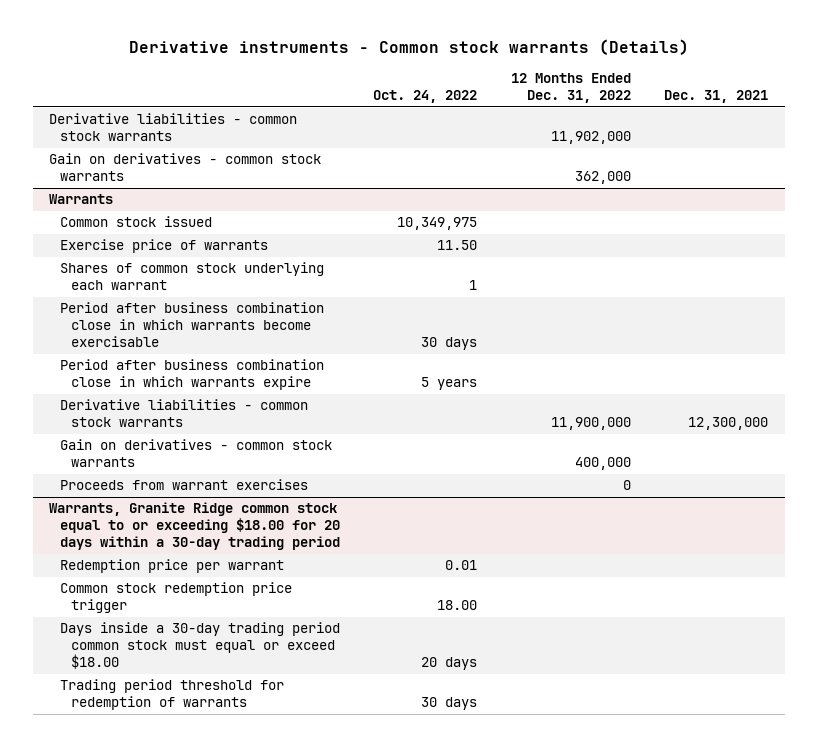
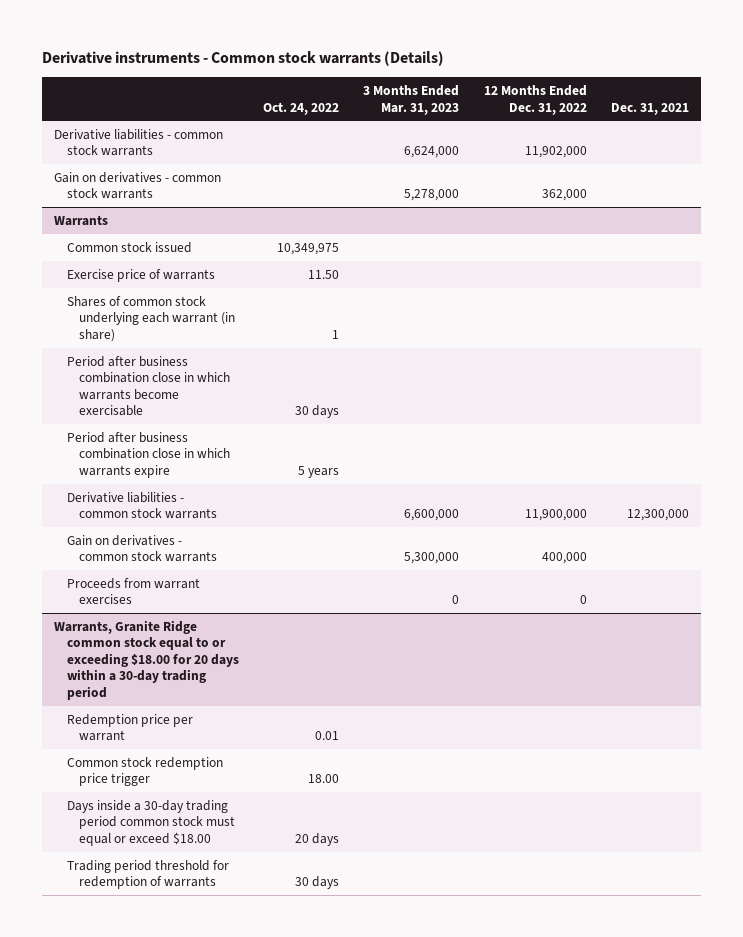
none -> [363,85,460,115] 3 Months Ended Mar. 31, 2023
[59,262,324,291] Shares of common stock underlying each warrant -> [66,295,236,342] Shares of common stock underlying each warrant (in share)

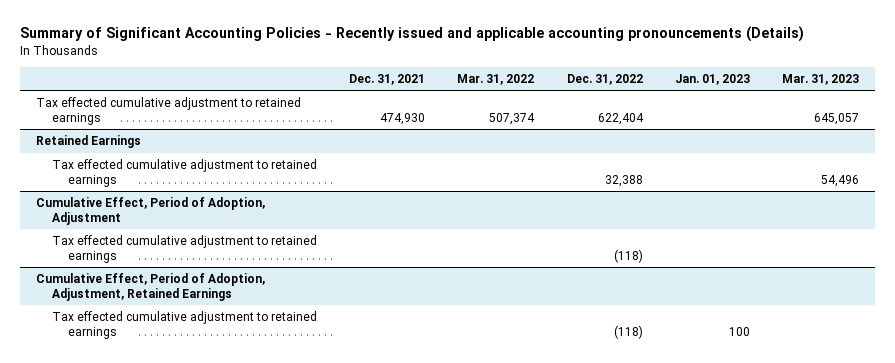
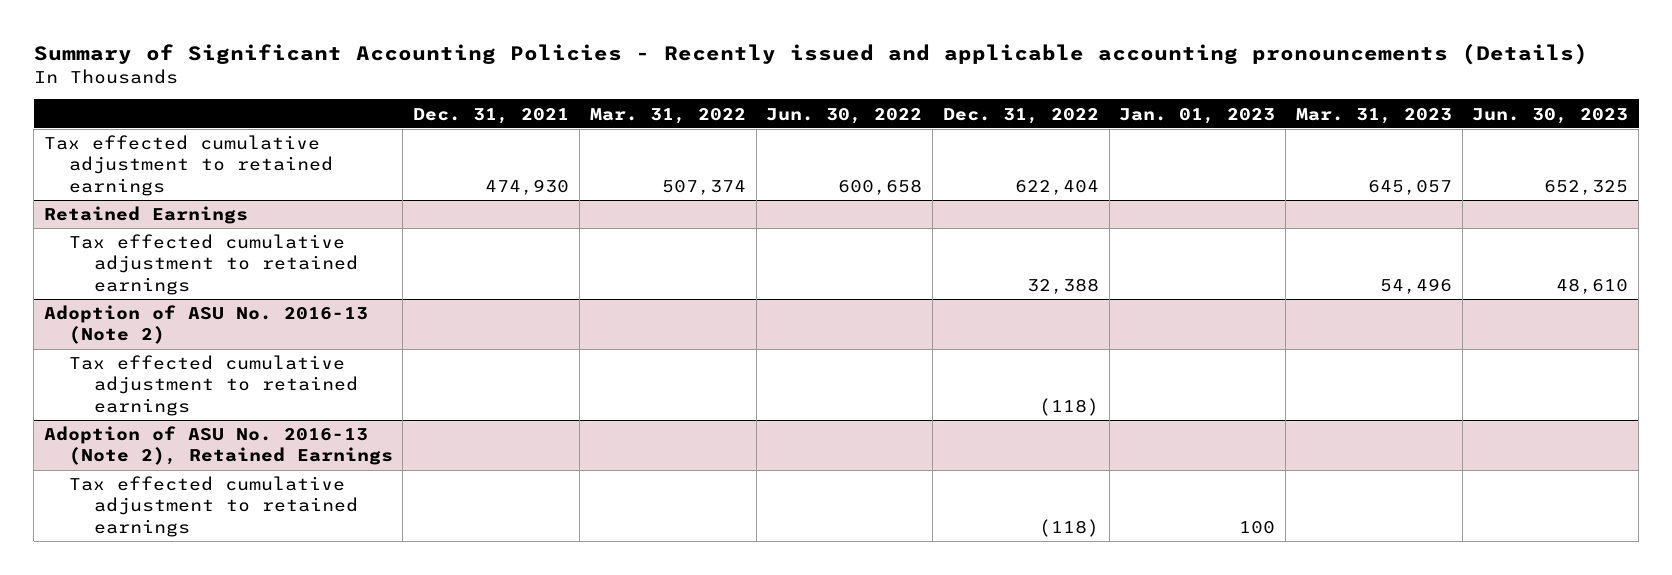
none -> [766,107,923,124] Jun. 30, 2022
none -> [1472,107,1629,124] Jun. 30, 2023
[35,197,265,225] Cumulative Effect, Period of Adoption, Adjustment -> [43,305,368,345] Adoption of ASU No. 2016-13 (Note 2)
[35,273,265,301] Cumulative Effect, Period of Adoption, Adjustment, Retained Earnings -> none
none -> [43,426,393,466] Adoption of ASU No. 2016-13 (Note 2), Retained Earnings

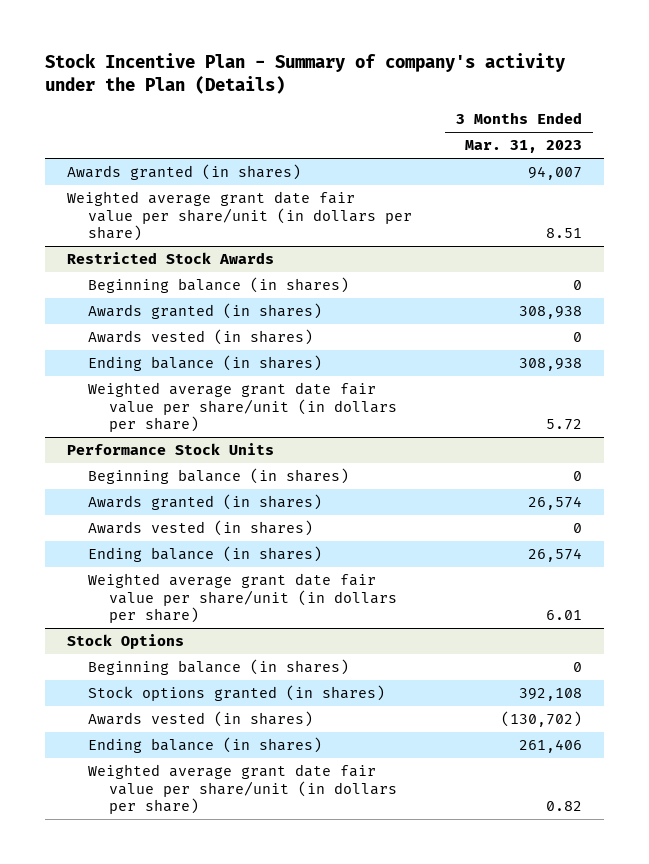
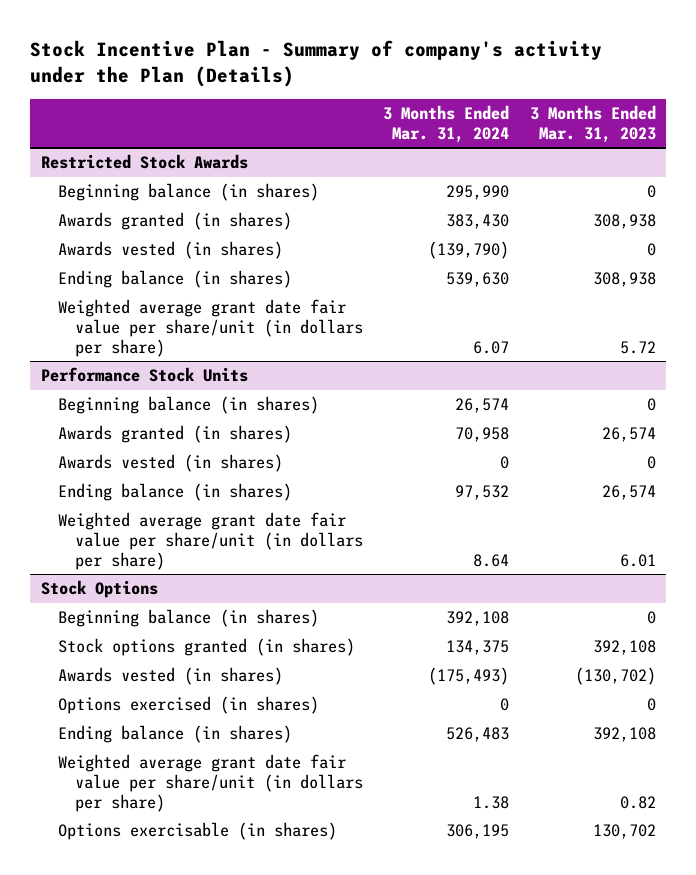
none -> [383,105,510,143] 3 Months Ended Mar. 31, 2024
[67,164,302,181] Awards granted (in shares) -> none
[67,191,413,241] Weighted average grant date fair value per share/unit (in dollars per share) -> none
none -> [57,696,319,715] Options exercised (in shares)
[518,739,582,754] 261,406 -> [592,727,656,743] 392,108
none -> [57,822,337,841] Options exercisable (in shares)

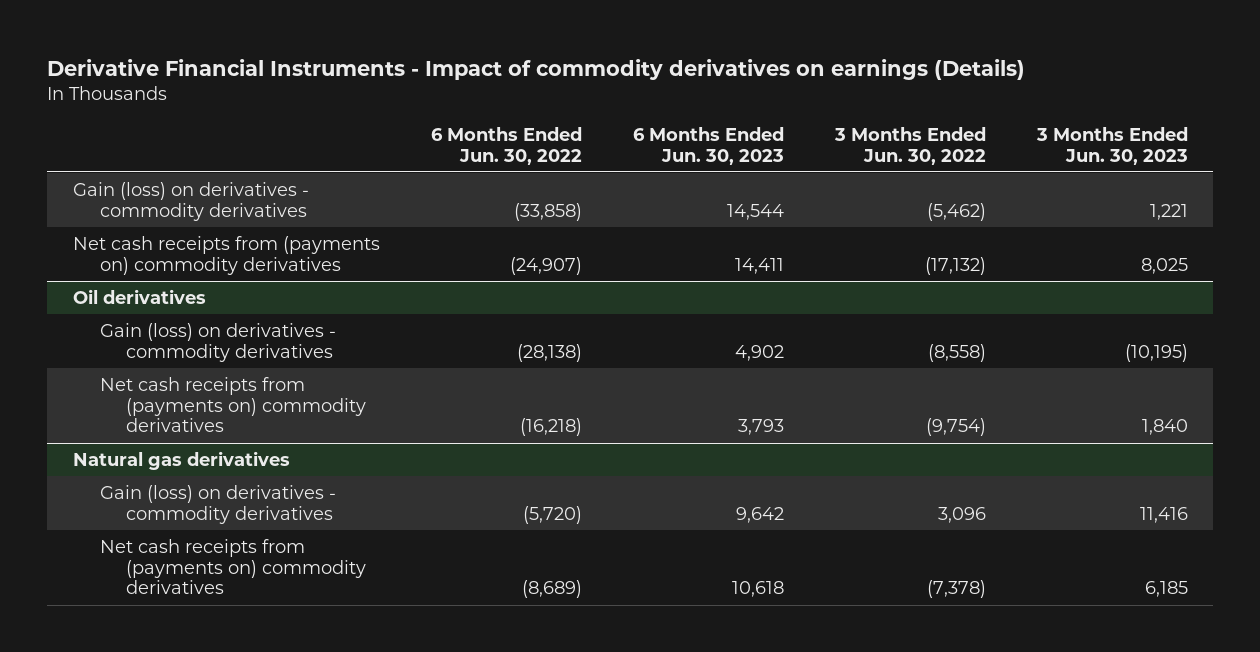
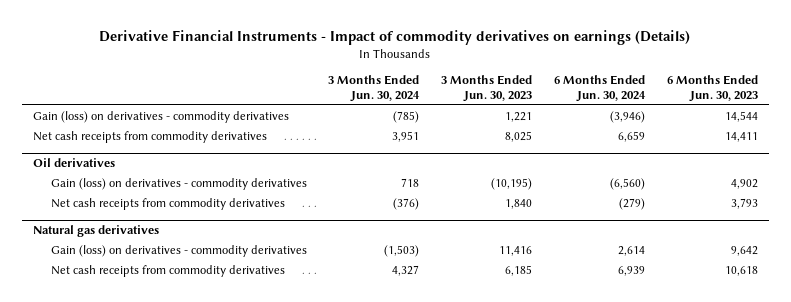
[430,126,582,165] 6 Months Ended Jun. 30, 2022 -> none
[833,126,986,165] 3 Months Ended Jun. 30, 2022 -> none
none -> [328,75,421,103] 3 Months Ended Jun. 30, 2024
none -> [553,75,646,103] 6 Months Ended Jun. 30, 2024
[72,235,380,275] Net cash receipts from (payments on) commodity derivatives -> [32,130,267,143] Net cash receipts from commodity derivatives
[99,376,367,433] Net cash receipts from (payments on) commodity derivatives -> [50,197,285,210] Net cash receipts from commodity derivatives
[99,538,367,595] Net cash receipts from (payments on) commodity derivatives -> [50,264,285,277] Net cash receipts from commodity derivatives

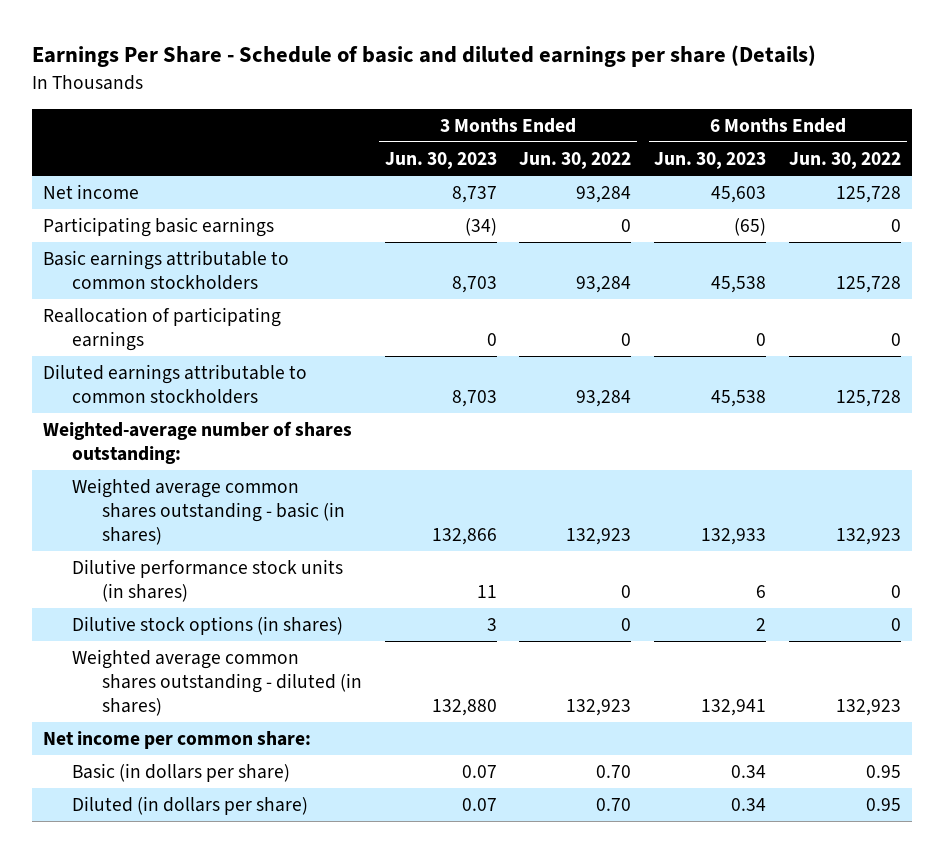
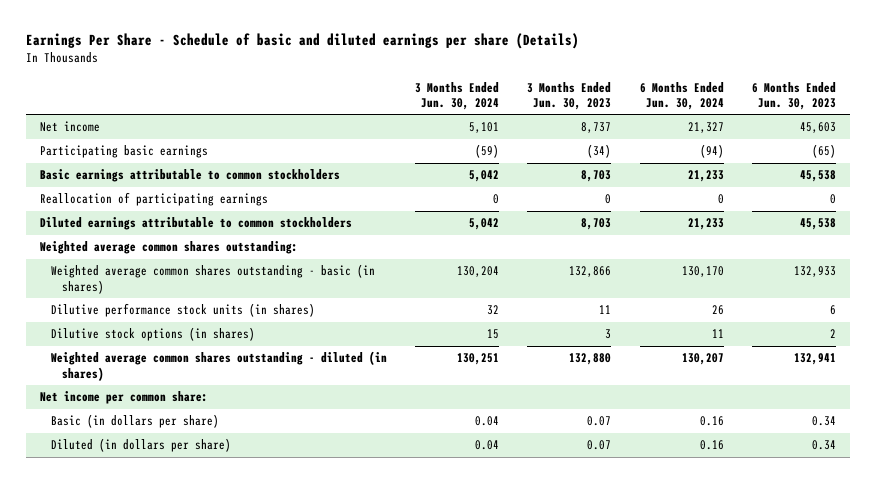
[519,152,632,170] Jun. 30, 2022 -> none
[789,152,902,170] Jun. 30, 2022 -> none
none -> [415,81,500,110] 3 Months Ended Jun. 30, 2024
none -> [639,81,724,110] 6 Months Ended Jun. 30, 2024
[43,421,353,465] Weighted-average number of shares outstanding: -> [39,241,298,255] Weighted average common shares outstanding:

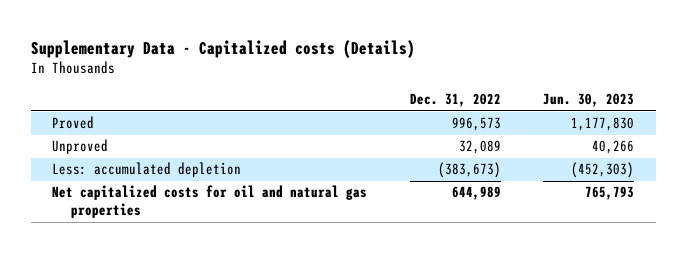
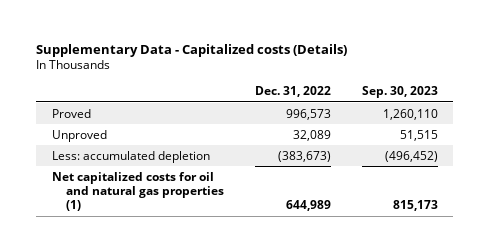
[543,93,635,108] Jun. 30, 2023 -> none
none -> [361,86,438,99] Sep. 30, 2023
[52,185,368,219] Net capitalized costs for oil and natural gas properties -> [51,171,224,212] Net capitalized costs for oil and natural gas properties (1)

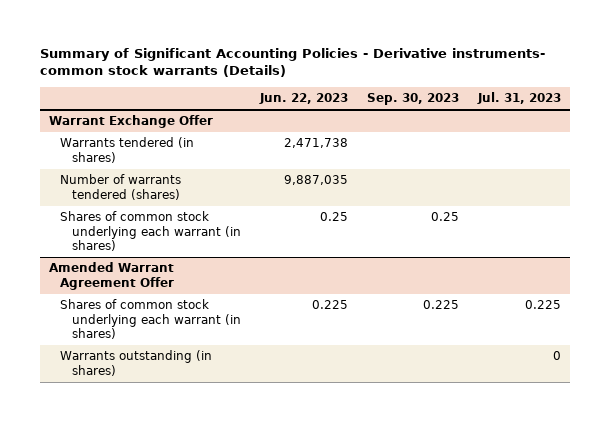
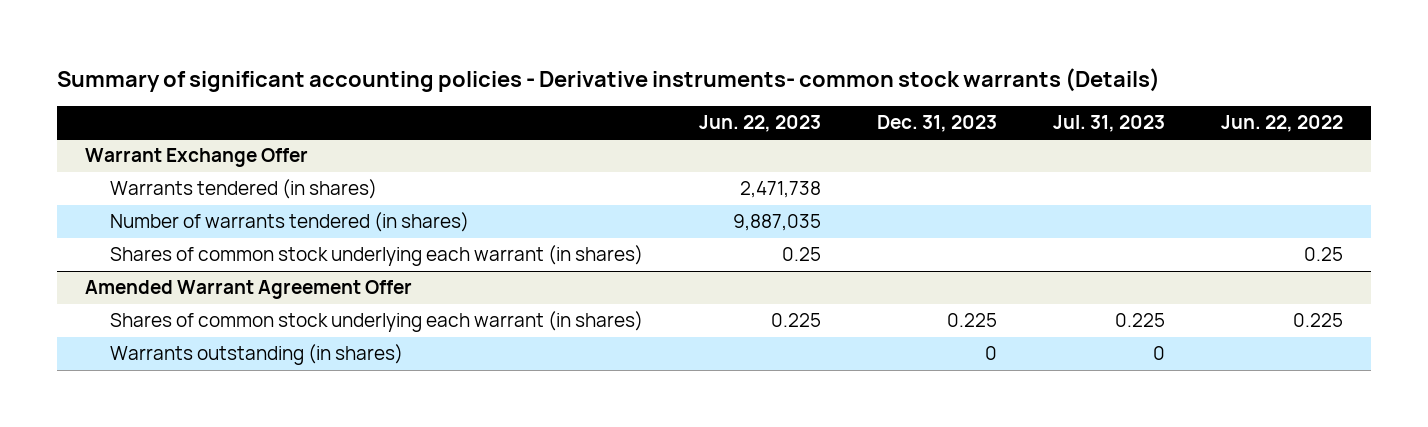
[39,47,545,78] Summary of Significant Accounting Policies - Derivative instruments- common stock warrants (Details) -> [57,67,1161,92] Summary of significant accounting policies - Derivative instruments- common stock warrants (Details)
[366,93,459,106] Sep. 30, 2023 -> none
none -> [877,114,998,132] Dec. 31, 2023
none -> [1221,114,1344,132] Jun. 22, 2022
[60,174,182,200] Number of warrants tendered (shares) -> [110,212,470,233] Number of warrants tendered (in shares)

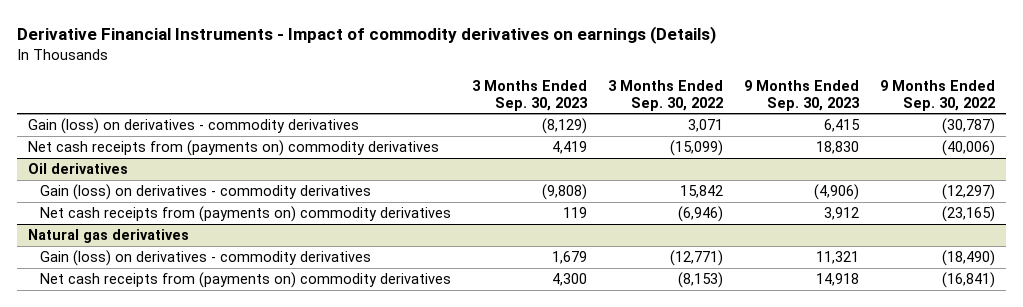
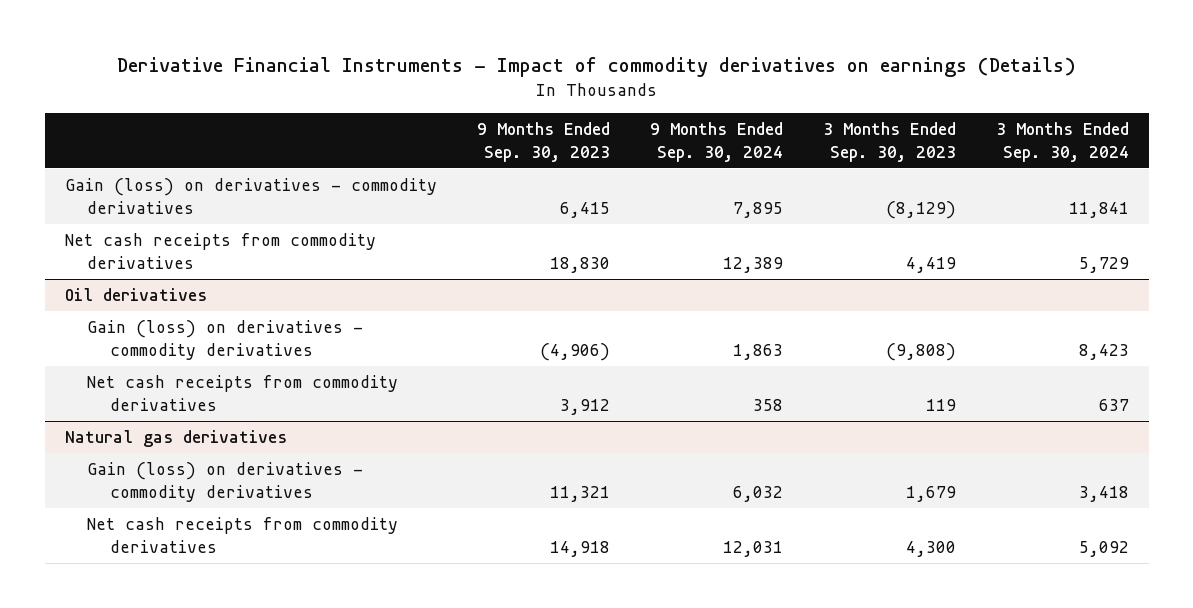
[608,79,724,111] 3 Months Ended Sep. 30, 2022 -> none
[880,79,996,111] 9 Months Ended Sep. 30, 2022 -> none
none -> [649,122,783,162] 9 Months Ended Sep. 30, 2024
none -> [995,122,1129,162] 3 Months Ended Sep. 30, 2024
[27,140,439,157] Net cash receipts from (payments on) commodity derivatives -> [64,233,376,269] Net cash receipts from commodity derivatives
[40,206,452,223] Net cash receipts from (payments on) commodity derivatives -> [87,375,399,411] Net cash receipts from commodity derivatives
[40,272,452,289] Net cash receipts from (payments on) commodity derivatives -> [87,517,399,553] Net cash receipts from commodity derivatives

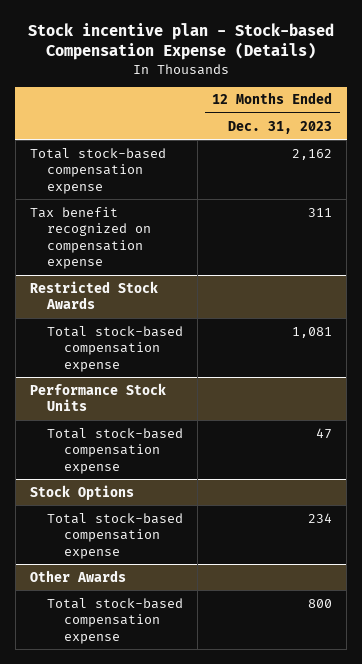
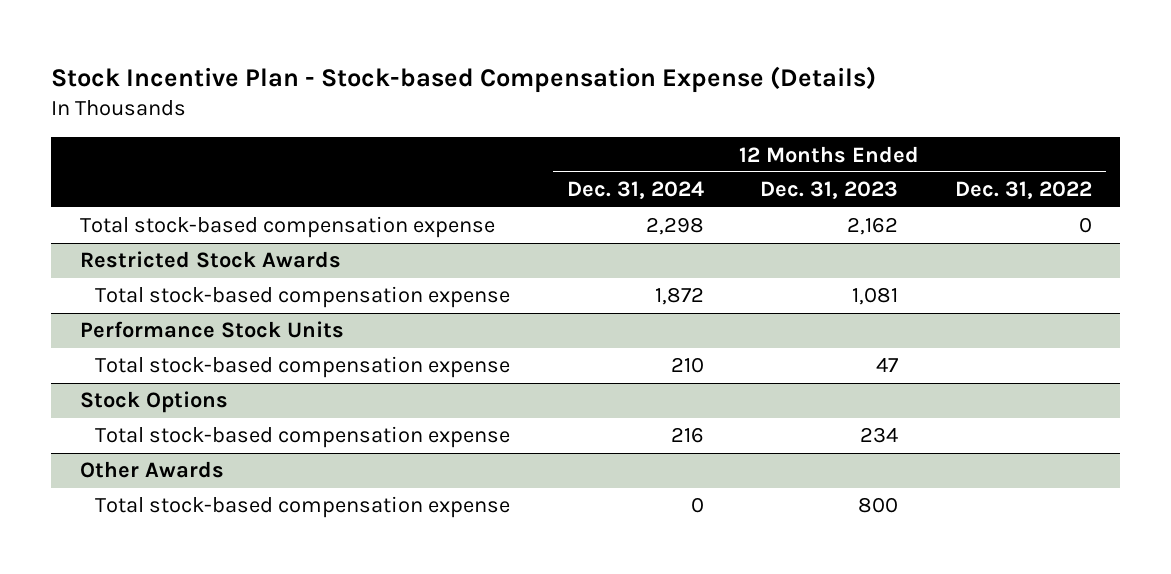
[28,22,335,60] Stock incentive plan - Stock-based Compensation Expense (Details) -> [51,65,877,93] Stock Incentive Plan - Stock-based Compensation Expense (Details)
none -> [566,181,704,200] Dec. 31, 2024
none -> [954,181,1092,200] Dec. 31, 2022
[29,206,151,269] Tax benefit recognized on compensation expense -> none

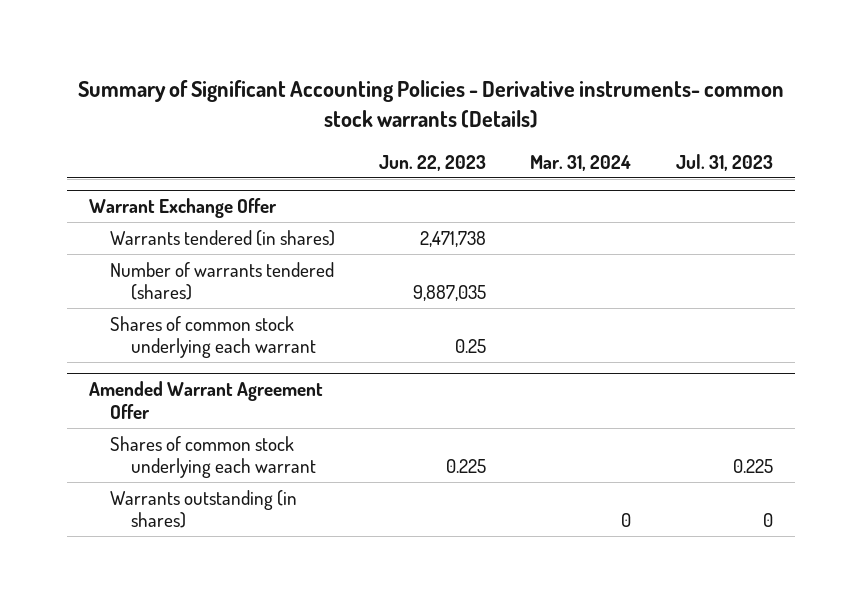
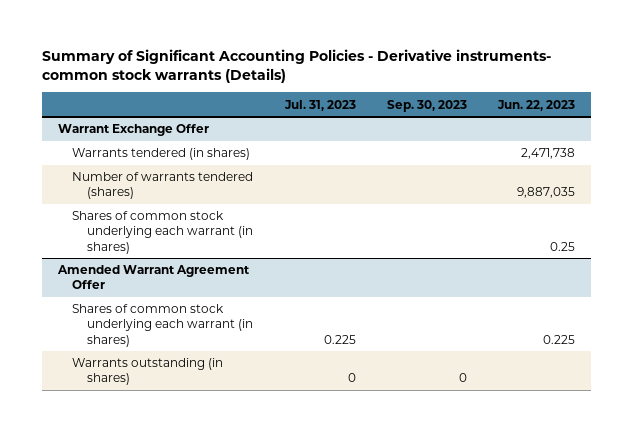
[530,154,632,171] Mar. 31, 2024 -> none
none -> [386,99,467,112] Sep. 30, 2023
[110,315,317,359] Shares of common stock underlying each warrant -> [72,211,253,254] Shares of common stock underlying each warrant (in shares)
[110,435,317,479] Shares of common stock underlying each warrant -> [72,304,253,347] Shares of common stock underlying each warrant (in shares)

